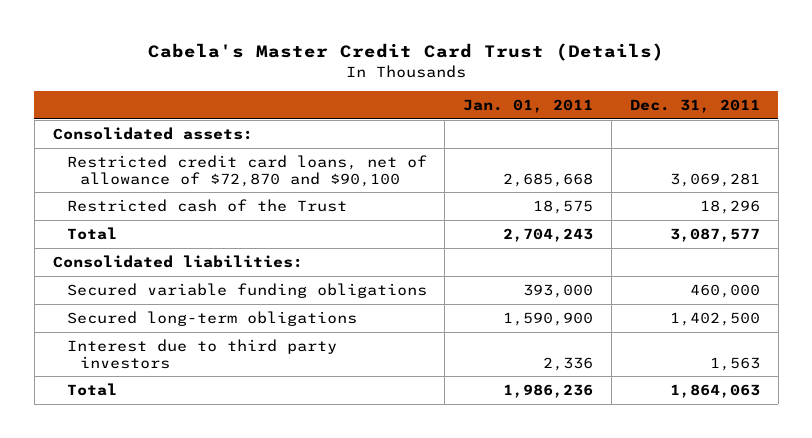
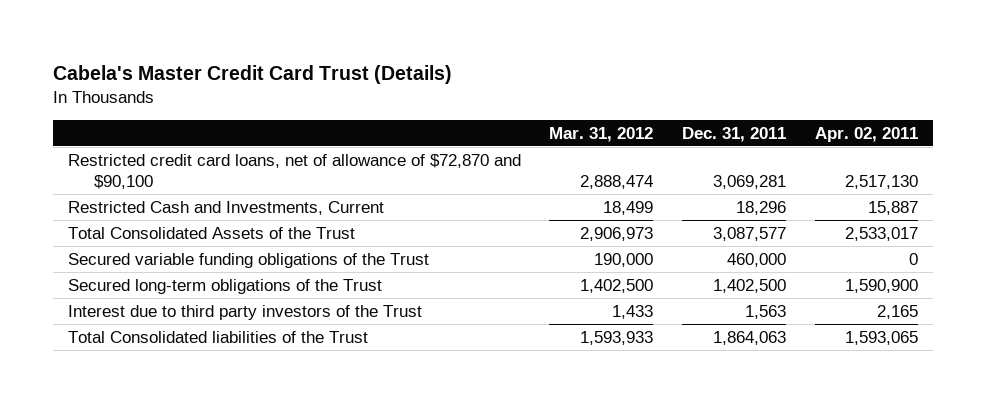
[463,98,594,113] Jan. 01, 2011 -> none
none -> [549,126,654,142] Mar. 31, 2012
none -> [815,126,919,142] Apr. 02, 2011
[52,126,253,140] Consolidated assets: -> none
[52,254,303,268] Consolidated liabilities: -> none
[66,198,347,212] Restricted cash of the Trust -> [67,200,384,215] Restricted Cash and Investments, Current
[66,226,117,240] Total -> [67,226,355,239] Total Consolidated Assets of the Trust
[66,282,427,298] Secured variable funding obligations -> [67,252,429,268] Secured variable funding obligations of the Trust
[66,310,357,326] Secured long-term obligations -> [67,278,382,294] Secured long-term obligations of the Trust
[66,338,337,369] Interest due to third party investors -> [67,304,422,320] Interest due to third party investors of the Trust
[66,382,117,396] Total -> [67,330,368,343] Total Consolidated liabilities of the Trust

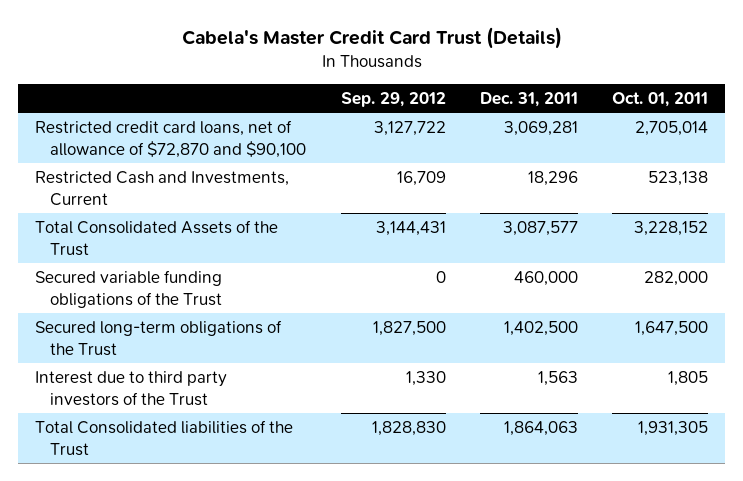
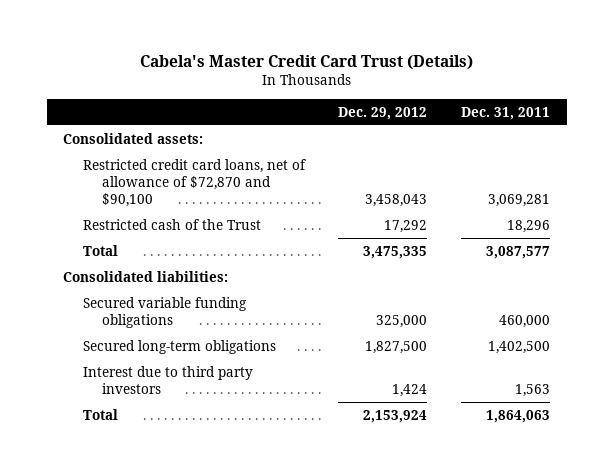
[340,91,446,107] Sep. 29, 2012 -> none
[612,91,709,107] Oct. 01, 2011 -> none
none -> [338,106,428,120] Dec. 29, 2012
none -> [63,132,204,144] Consolidated assets:
[34,170,289,206] Restricted Cash and Investments, Current -> [82,218,261,230] Restricted cash of the Trust
[34,219,278,256] Total Consolidated Assets of the Trust -> [82,244,118,256] Total
none -> [63,270,229,282] Consolidated liabilities:
[34,269,223,308] Secured variable funding obligations of the Trust -> [82,296,247,328] Secured variable funding obligations
[34,319,282,356] Secured long-term obligations of the Trust -> [82,339,276,354] Secured long-term obligations
[34,370,227,406] Interest due to third party investors of the Trust -> [82,365,253,394] Interest due to third party investors
[34,419,293,456] Total Consolidated liabilities of the Trust -> [82,408,118,420] Total

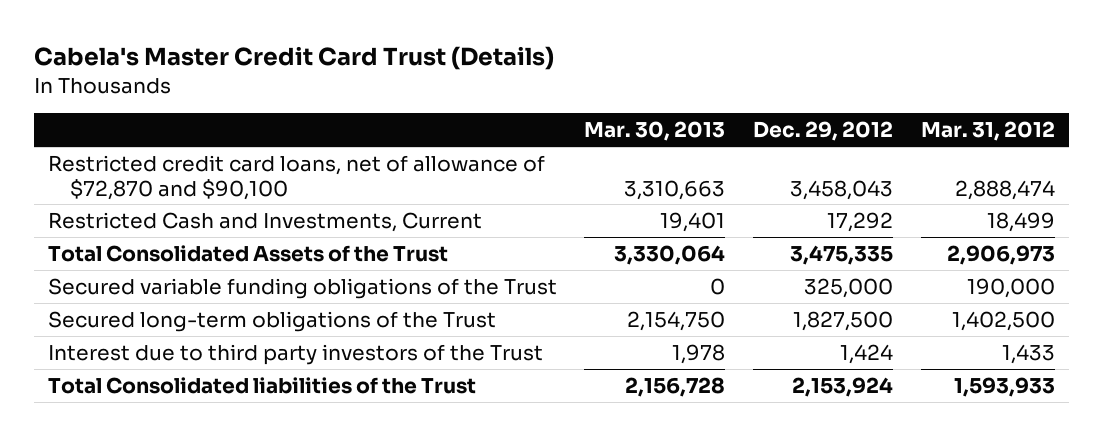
[460,106,550,120] Dec. 31, 2011 -> none
none -> [584,121,726,142] Mar. 30, 2013
none -> [920,121,1055,142] Mar. 31, 2012
[63,132,204,144] Consolidated assets: -> none
[63,270,229,282] Consolidated liabilities: -> none
[82,218,261,230] Restricted cash of the Trust -> [47,211,482,232] Restricted Cash and Investments, Current
[82,244,118,256] Total -> [47,244,448,262] Total Consolidated Assets of the Trust
[82,296,247,328] Secured variable funding obligations -> [47,277,557,299] Secured variable funding obligations of the Trust
[82,339,276,354] Secured long-term obligations -> [47,310,496,332] Secured long-term obligations of the Trust
[82,365,253,394] Interest due to third party investors -> [47,343,543,365] Interest due to third party investors of the Trust
[82,408,118,420] Total -> [47,376,476,394] Total Consolidated liabilities of the Trust

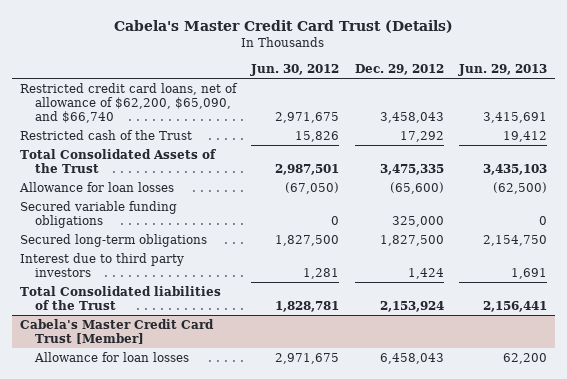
[584,121,726,142] Mar. 30, 2013 -> none
[920,121,1055,142] Mar. 31, 2012 -> none
none -> [250,64,340,77] Jun. 30, 2012
none -> [458,64,548,77] Jun. 29, 2013
[47,154,545,200] Restricted credit card loans, net of allowance of $72,870 and $90,100 -> [19,82,238,124] Restricted credit card loans, net of allowance of $62,200, $65,090, and $66,740
[47,211,482,232] Restricted Cash and Investments, Current -> [19,129,192,140] Restricted cash of the Trust
none -> [18,181,174,192] Allowance for loan losses
[47,277,557,299] Secured variable funding obligations of the Trust -> [19,200,177,229] Secured variable funding obligations
[47,310,496,332] Secured long-term obligations of the Trust -> [19,233,207,247] Secured long-term obligations
[47,343,543,365] Interest due to third party investors of the Trust -> [19,252,184,278] Interest due to third party investors
none -> [19,318,214,345] Cabela's Master Credit Card Trust [Member]
none -> [33,351,189,362] Allowance for loan losses

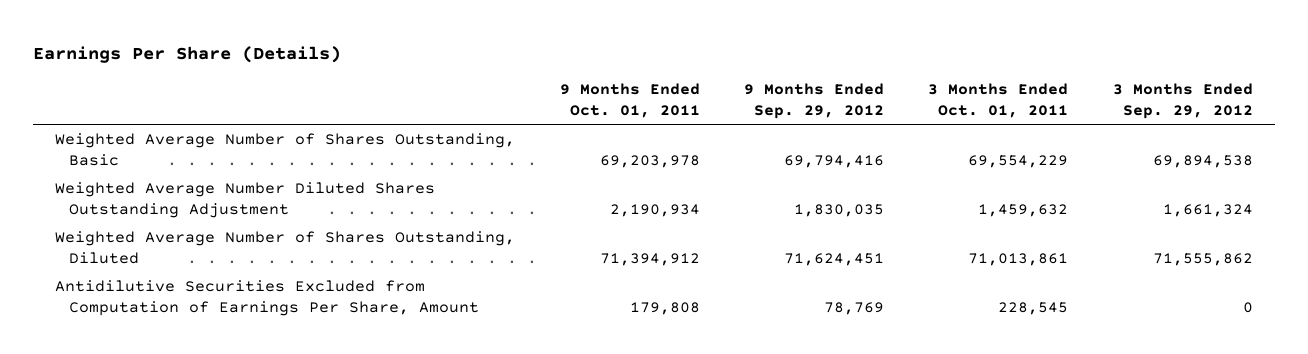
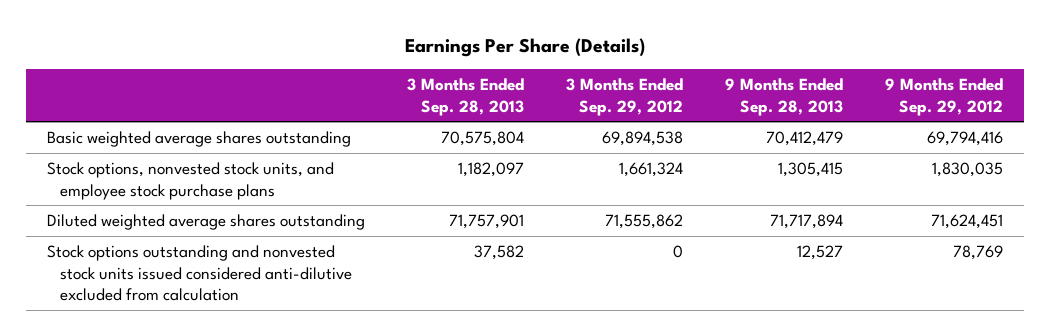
[559,83,700,119] 9 Months Ended Oct. 01, 2011 -> none
[928,83,1069,119] 3 Months Ended Oct. 01, 2011 -> none
none -> [407,77,525,116] 3 Months Ended Sep. 28, 2013
none -> [725,77,844,116] 9 Months Ended Sep. 28, 2013
[55,132,516,167] Weighted Average Number of Shares Outstanding, Basic -> [47,130,352,147] Basic weighted average shares outstanding
[55,181,436,219] Weighted Average Number Diluted Shares Outstanding Adjustment -> [47,161,335,200] Stock options, nonvested stock units, and employee stock purchase plans
[55,230,516,265] Weighted Average Number of Shares Outstanding, Diluted -> [47,213,366,230] Diluted weighted average shares outstanding
[55,279,479,317] Antidilutive Securities Excluded from Computation of Earnings Per Share, Amount -> [47,244,353,302] Stock options outstanding and nonvested stock units issued considered anti-dilutive excluded from calculation

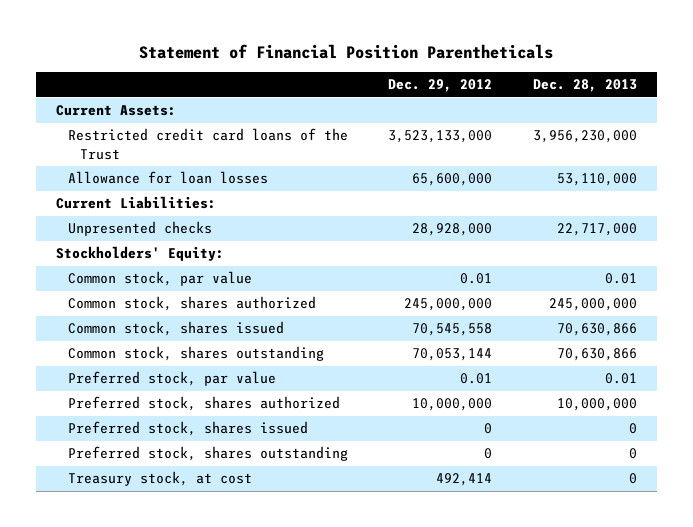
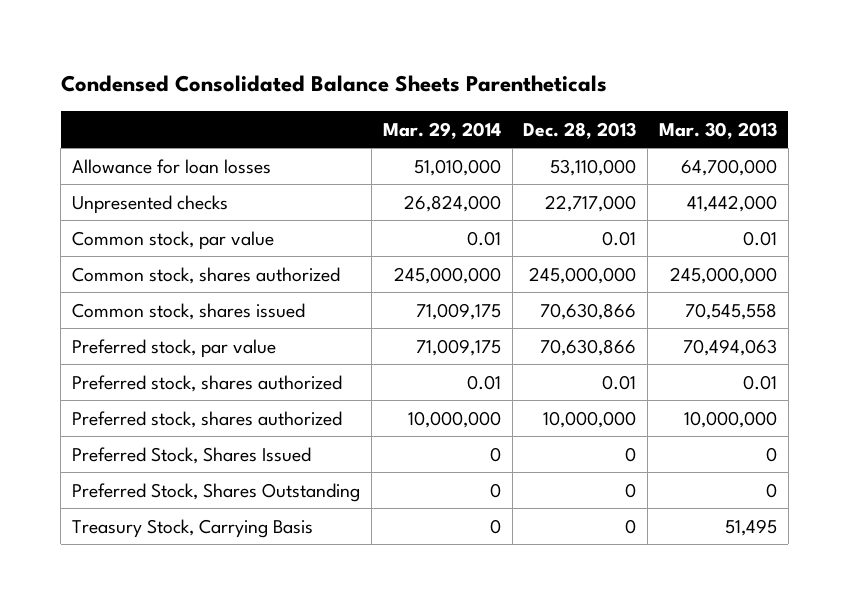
[139,43,554,59] Statement of Financial Position Parentheticals -> [60,75,607,93] Condensed Consolidated Balance Sheets Parentheticals
[388,79,493,93] Dec. 29, 2012 -> none
none -> [382,121,501,139] Mar. 29, 2014
none -> [659,121,778,139] Mar. 30, 2013
[55,105,176,117] Current Assets: -> none
[67,128,348,160] Restricted credit card loans of the Trust -> none
[55,196,216,210] Current Liabilities: -> none
[55,246,224,262] Stockholders' Equity: -> none
[67,346,324,362] Common stock, shares outstanding -> [72,338,277,358] Preferred stock, par value
[67,371,276,387] Preferred stock, par value -> [72,374,343,392] Preferred stock, shares authorized
[67,421,308,437] Preferred stock, shares issued -> [72,446,312,464] Preferred Stock, Shares Issued
[67,446,348,462] Preferred stock, shares outstanding -> [72,482,361,502] Preferred Stock, Shares Outstanding
[67,471,252,487] Treasury stock, at cost -> [72,518,314,538] Treasury Stock, Carrying Basis

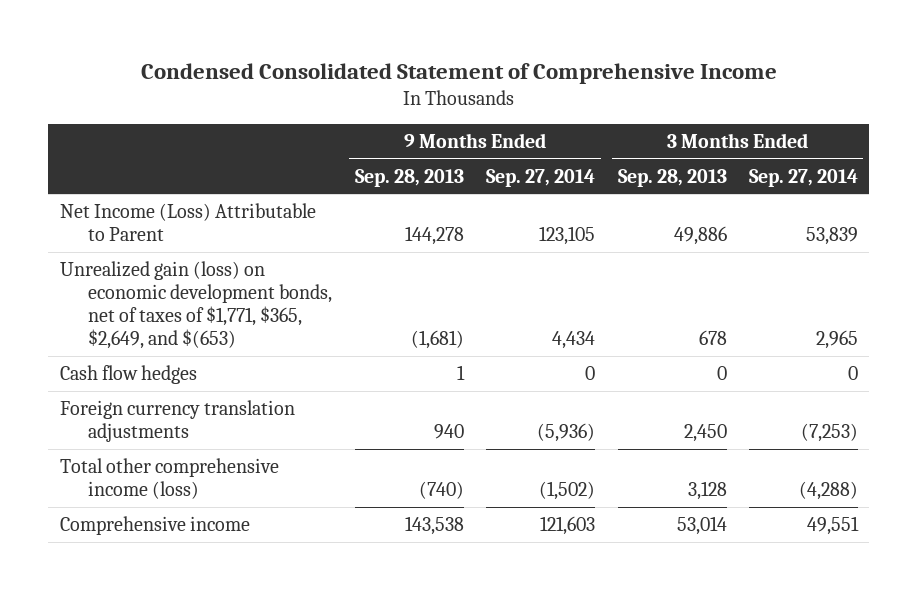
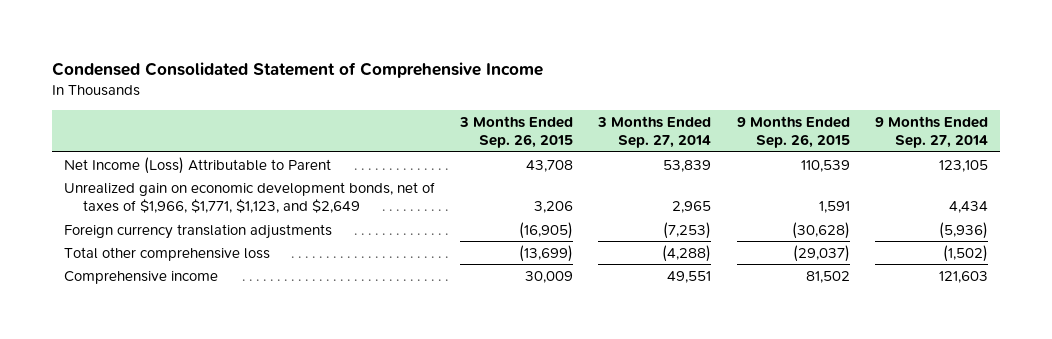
[354,168,464,187] Sep. 28, 2013 -> none
[617,168,727,187] Sep. 28, 2013 -> none
none -> [459,115,574,149] 3 Months Ended Sep. 26, 2015
none -> [736,115,850,149] 9 Months Ended Sep. 26, 2015
[59,364,197,384] Cash flow hedges -> none
[59,260,333,350] Unrealized gain (loss) on economic development bonds, net of taxes of $1,771, $365, $2,649, and $(653) -> [64,181,436,214] Unrealized gain on economic development bonds, net of taxes of $1,966, $1,771, $1,123, and $2,649
[59,457,279,500] Total other comprehensive income (loss) -> [64,246,271,261] Total other comprehensive loss

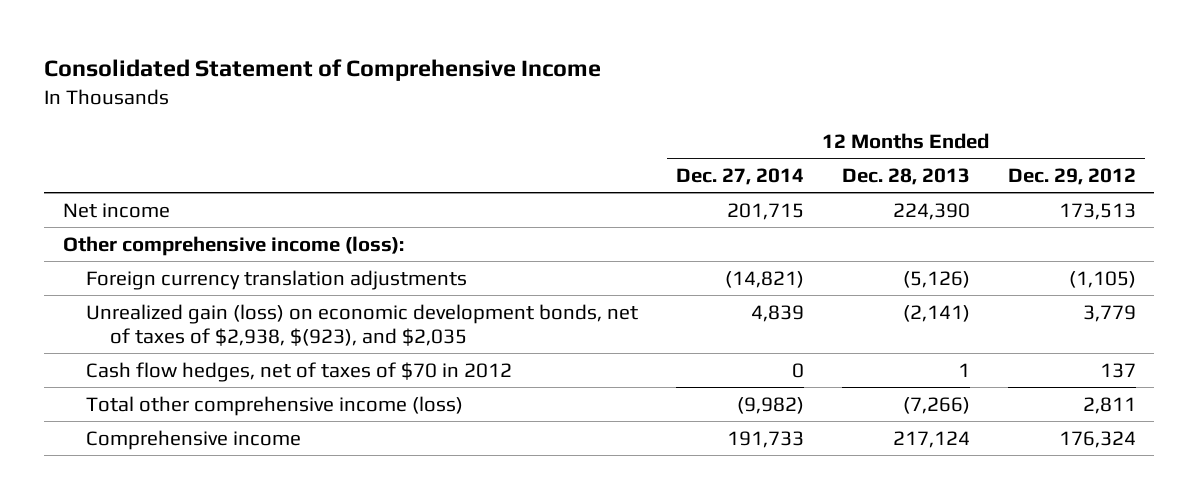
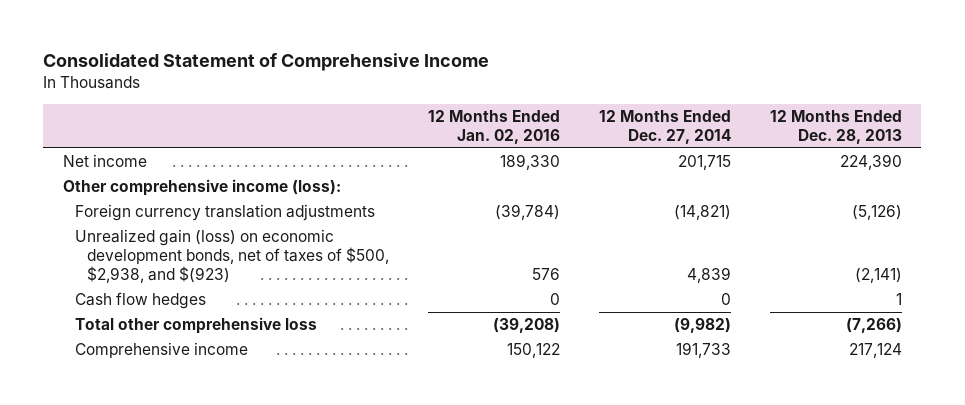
[1007,167,1136,185] Dec. 29, 2012 -> none
none -> [427,109,560,144] 12 Months Ended Jan. 02, 2016
[86,303,639,347] Unrealized gain (loss) on economic development bonds, net of taxes of $2,938, $(923), and $2,035 -> [74,229,389,283] Unrealized gain (loss) on economic development bonds, net of taxes of $500, $2,938, and $(923)
[86,361,513,382] Cash flow hedges, net of taxes of $70 in 2012 -> [74,292,206,310] Cash flow hedges
[86,395,464,416] Total other comprehensive income (loss) -> [74,317,317,335] Total other comprehensive loss

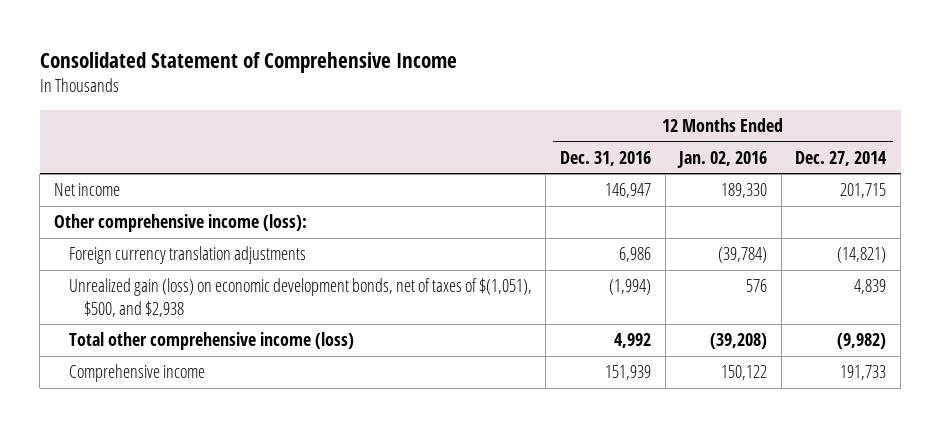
[769,109,902,144] 12 Months Ended Dec. 28, 2013 -> none
none -> [560,150,652,166] Dec. 31, 2016
[74,292,206,310] Cash flow hedges -> none
[74,229,389,283] Unrealized gain (loss) on economic development bonds, net of taxes of $500, $2,938, and $(923) -> [68,278,532,317] Unrealized gain (loss) on economic development bonds, net of taxes of $(1,051), $500, and $2,938
[74,317,317,335] Total other comprehensive loss -> [68,332,354,351] Total other comprehensive income (loss)

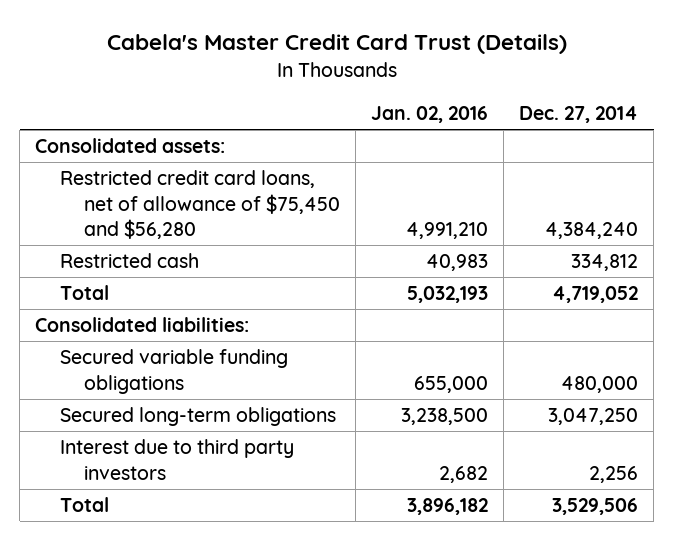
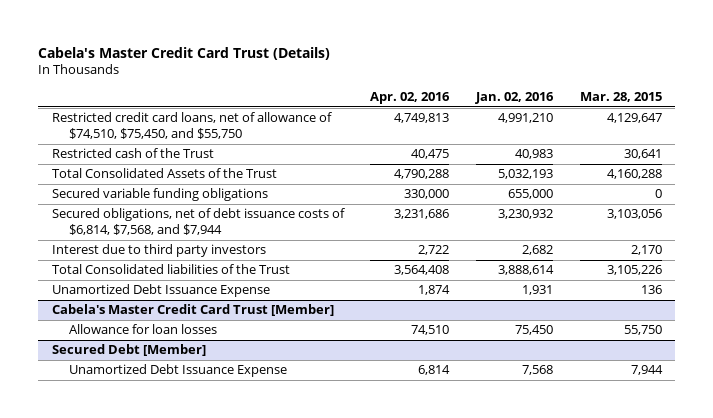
[519,105,639,123] Dec. 27, 2014 -> none
none -> [370,91,451,104] Apr. 02, 2016
none -> [579,91,662,102] Mar. 28, 2015
[35,138,226,154] Consolidated assets: -> none
[35,317,250,333] Consolidated liabilities: -> none
[59,170,340,240] Restricted credit card loans, net of allowance of $75,450 and $56,280 -> [51,112,332,139] Restricted credit card loans, net of allowance of $74,510, $75,450, and $55,750
[59,253,199,269] Restricted cash -> [51,148,214,159] Restricted cash of the Trust
[59,285,109,301] Total -> [51,168,277,179] Total Consolidated Assets of the Trust
[59,407,336,427] Secured long-term obligations -> none
none -> [51,208,345,235] Secured obligations, net of debt issuance costs of $6,814, $7,568, and $7,944
[59,497,109,513] Total -> none
none -> [51,264,290,275] Total Consolidated liabilities of the Trust
none -> [51,284,270,298] Unamortized Debt Issuance Expense
none -> [51,304,334,317] Cabela's Master Credit Card Trust [Member]
none -> [68,324,217,335] Allowance for loan losses
none -> [51,344,206,357] Secured Debt [Member]
none -> [68,364,287,378] Unamortized Debt Issuance Expense

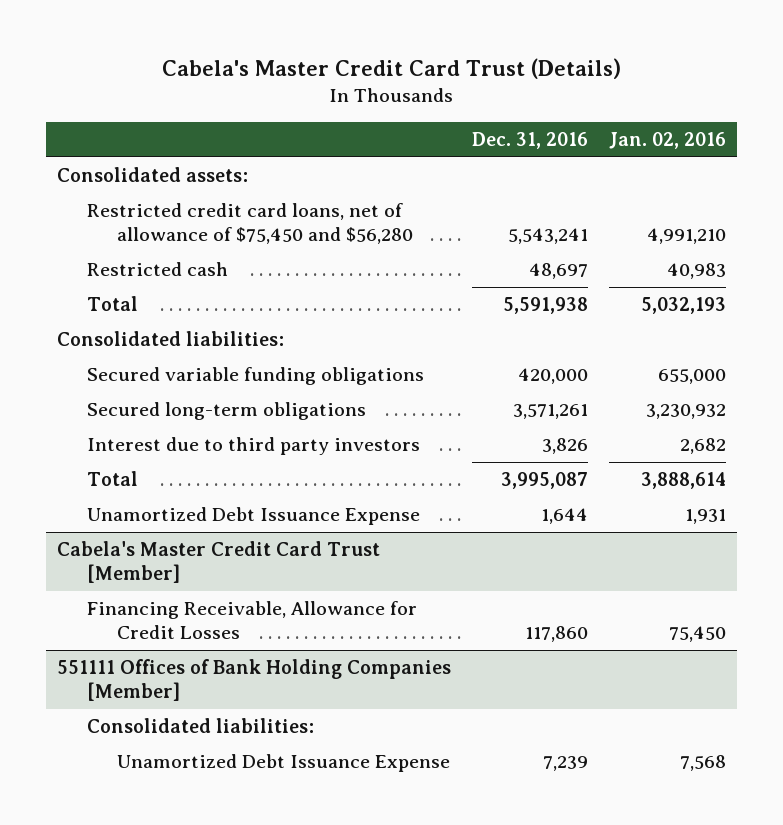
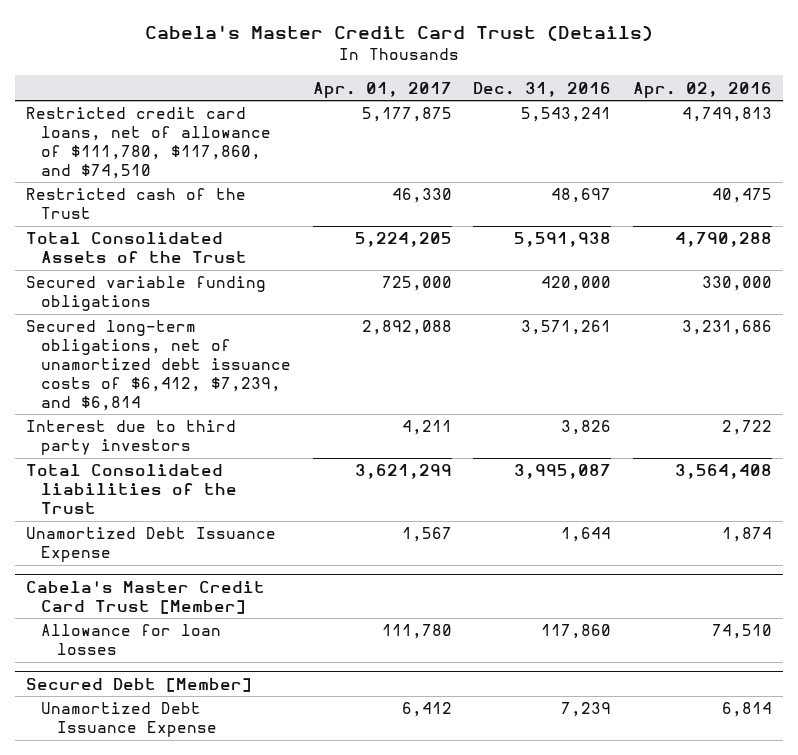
[608,131,726,149] Jan. 02, 2016 -> none
none -> [312,81,452,98] Apr. 01, 2017
none -> [632,81,772,98] Apr. 02, 2016
[56,167,248,183] Consolidated assets: -> none
[56,331,284,347] Consolidated liabilities: -> none
[86,203,414,245] Restricted credit card loans, net of allowance of $75,450 and $56,280 -> [26,107,272,179] Restricted credit card loans, net of allowance of $111,780, $117,860, and $74,510
[86,262,228,277] Restricted cash -> [26,188,247,220] Restricted cash of the Trust
[86,296,138,312] Total -> [26,232,248,264] Total Consolidated Assets of the Trust
[86,402,366,421] Secured long-term obligations -> [26,320,292,411] Secured long-term obligations, net of unamortized debt issuance costs of $6,412, $7,239, and $6,814
[86,471,138,487] Total -> [26,464,238,514] Total Consolidated liabilities of the Trust
[56,659,451,702] 551111 Offices of Bank Holding Companies [Member] -> none
[86,718,314,734] Consolidated liabilities: -> none
[86,601,417,640] Financing Receivable, Allowance for Credit Losses -> [41,624,222,656] Allowance for loan losses
none -> [26,677,253,692] Secured Debt [Member]

